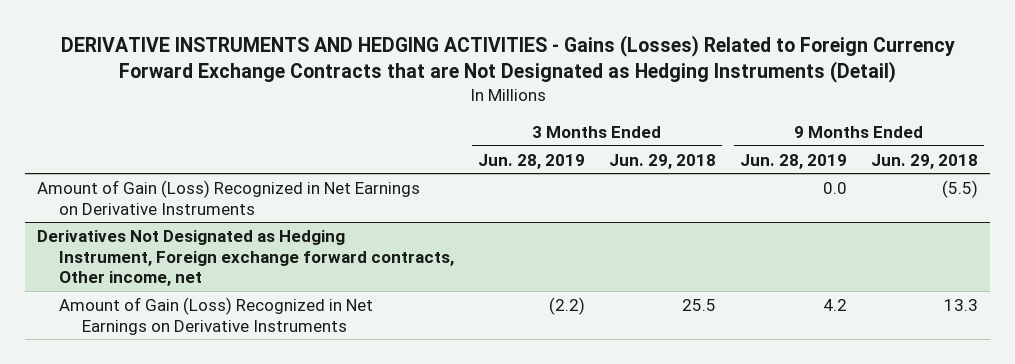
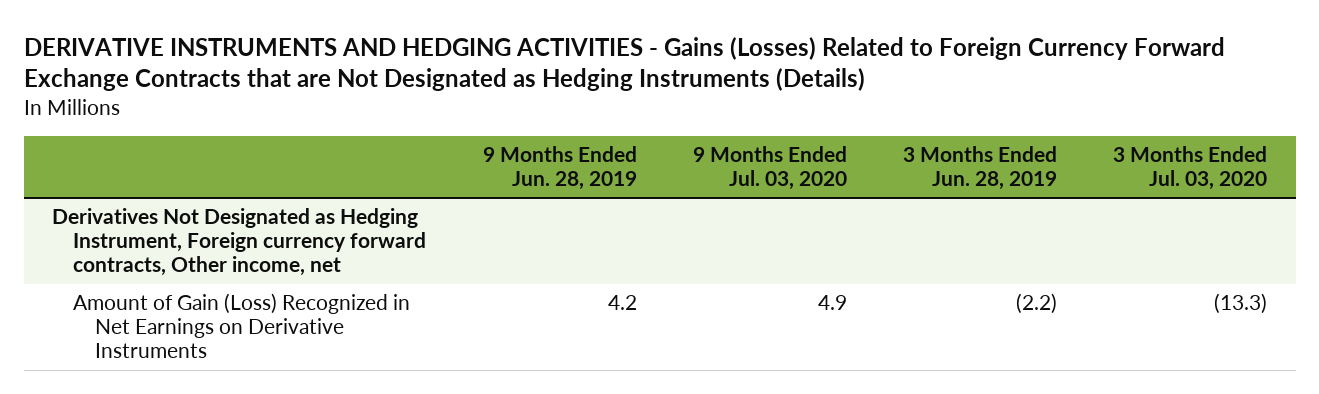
[60,34,955,83] DERIVATIVE INSTRUMENTS AND HEDGING ACTIVITIES - Gains (Losses) Related to Foreign Currency Forward Exchange Contracts that are Not Designated as Hedging Instruments (Detail) -> [23,36,1225,92] DERIVATIVE INSTRUMENTS AND HEDGING ACTIVITIES - Gains (Losses) Related to Foreign Currency Forward Exchange Contracts that are Not Designated as Hedging Instruments (Details)
[609,153,717,169] Jun. 29, 2018 -> none
[870,153,978,169] Jun. 29, 2018 -> none
none -> [692,145,847,190] 9 Months Ended Jul. 03, 2020
none -> [1113,145,1268,190] 3 Months Ended Jul. 03, 2020
[37,179,421,215] Amount of Gain (Loss) Recognized in Net Earnings on Derivative Instruments -> none
[37,229,455,287] Derivatives Not Designated as Hedging Instrument, Foreign exchange forward contracts, Other income, net -> [51,208,427,277] Derivatives Not Designated as Hedging Instrument, Foreign currency forward contracts, Other income, net

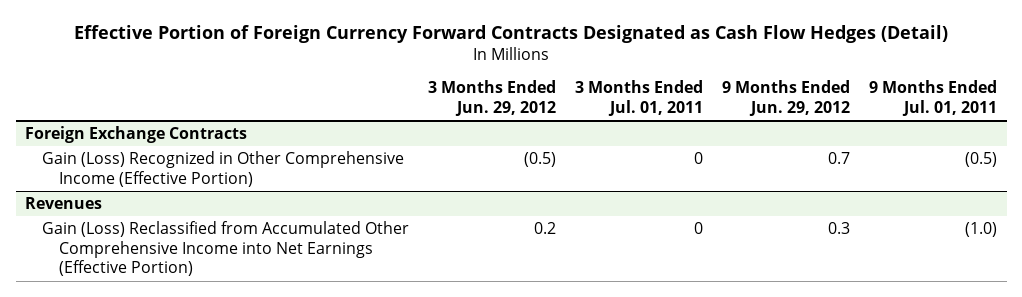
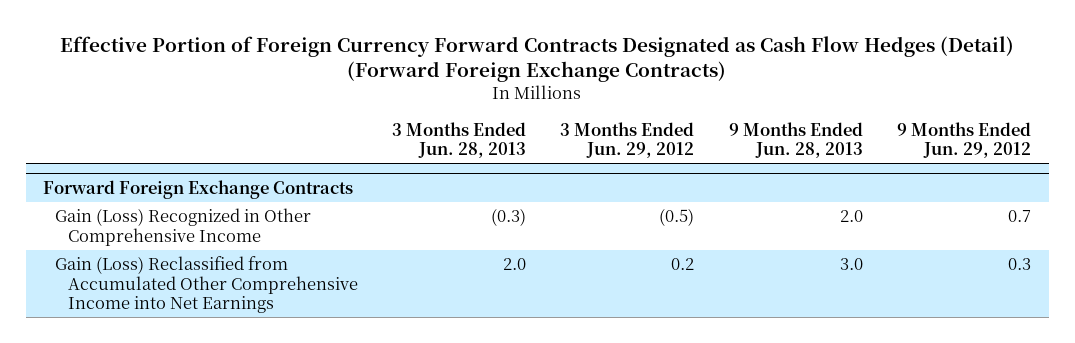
[74,25,949,44] Effective Portion of Foreign Currency Forward Contracts Designated as Cash Flow Hedges (Detail) -> [60,35,1015,83] Effective Portion of Foreign Currency Forward Contracts Designated as Cash Flow Hedges (Detail) (Forward Foreign Exchange Contracts)
[575,80,704,117] 3 Months Ended Jul. 01, 2011 -> none
[869,80,998,117] 9 Months Ended Jul. 01, 2011 -> none
none -> [392,121,527,159] 3 Months Ended Jun. 28, 2013
none -> [728,121,863,159] 9 Months Ended Jun. 28, 2013
[25,197,103,210] Revenues -> none
[25,126,248,144] Foreign Exchange Contracts -> [43,179,354,199] Forward Foreign Exchange Contracts
[42,151,405,187] Gain (Loss) Recognized in Other Comprehensive Income (Effective Portion) -> [55,207,312,246] Gain (Loss) Recognized in Other Comprehensive Income
[42,221,410,277] Gain (Loss) Reclassified from Accumulated Other Comprehensive Income into Net Earnings (Effective Portion) -> [55,255,358,314] Gain (Loss) Reclassified from Accumulated Other Comprehensive Income into Net Earnings

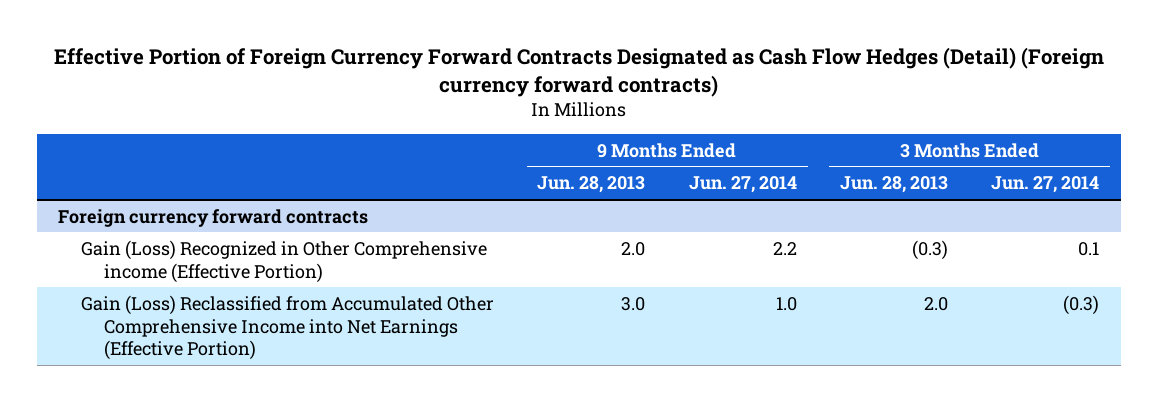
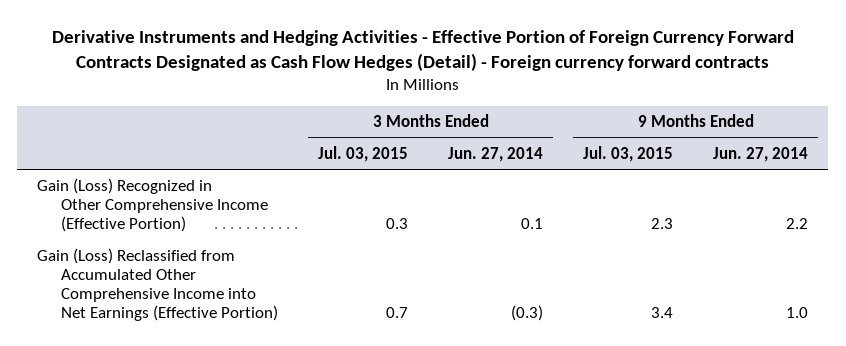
[53,47,1104,98] Effective Portion of Foreign Currency Forward Contracts Designated as Cash Flow Hedges (Detail) (Foreign currency forward contracts) -> [51,29,794,71] Derivative Instruments and Hedging Activities - Effective Portion of Foreign Currency Forward Contracts Designated as Cash Flow Hedges (Detail) - Foreign currency forward contracts
[537,176,646,194] Jun. 28, 2013 -> none
[840,176,949,194] Jun. 28, 2013 -> none
none -> [318,145,409,162] Jul. 03, 2015
none -> [583,145,674,162] Jul. 03, 2015
[58,208,369,227] Foreign currency forward contracts -> none
[81,239,488,283] Gain (Loss) Recognized in Other Comprehensive income (Effective Portion) -> [37,178,269,233] Gain (Loss) Recognized in Other Comprehensive Income (Effective Portion)

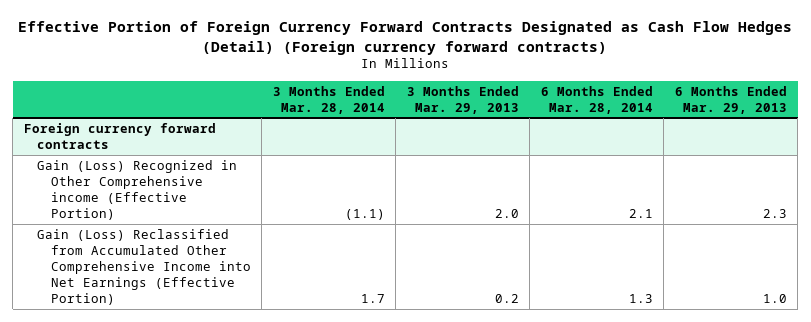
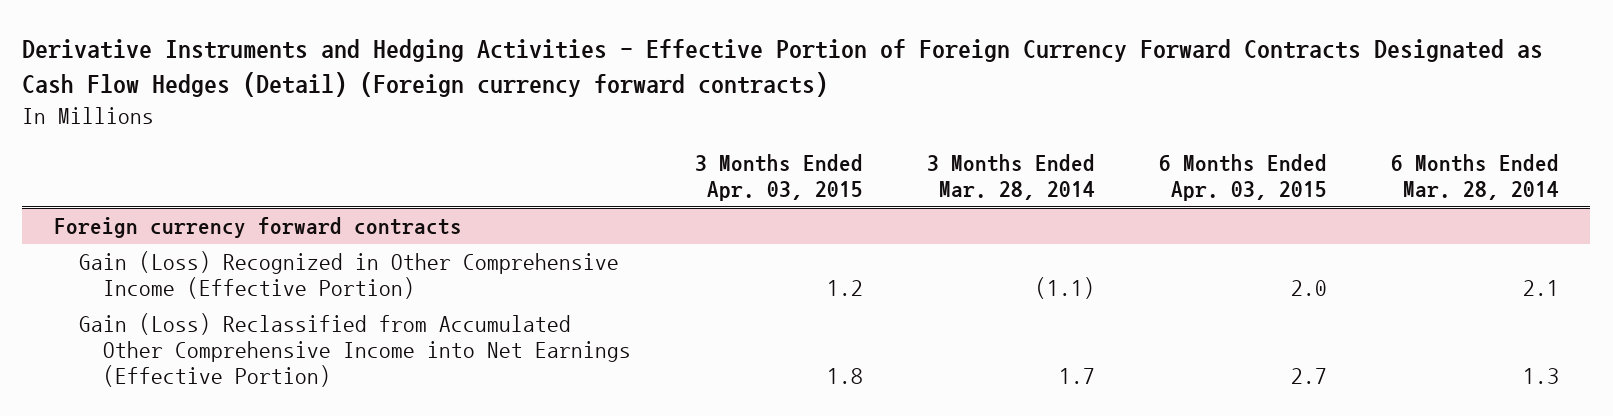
[18,21,793,55] Effective Portion of Foreign Currency Forward Contracts Designated as Cash Flow Hedges (Detail) (Foreign currency forward contracts) -> [22,39,1544,98] Derivative Instruments and Hedging Activities - Effective Portion of Foreign Currency Forward Contracts Designated as Cash Flow Hedges (Detail) (Foreign currency forward contracts)
[406,85,519,114] 3 Months Ended Mar. 29, 2013 -> none
[674,85,787,114] 6 Months Ended Mar. 29, 2013 -> none
none -> [694,154,863,202] 3 Months Ended Apr. 03, 2015
none -> [1158,154,1327,202] 6 Months Ended Apr. 03, 2015
[37,159,238,221] Gain (Loss) Recognized in Other Comprehensive income (Effective Portion) -> [78,250,619,300] Gain (Loss) Recognized in Other Comprehensive Income (Effective Portion)

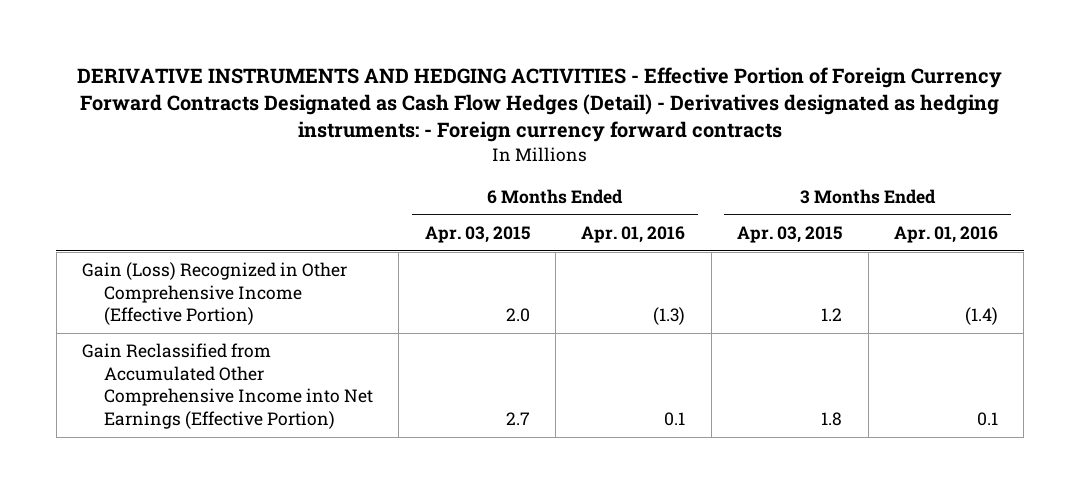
[22,39,1544,98] Derivative Instruments and Hedging Activities - Effective Portion of Foreign Currency Forward Contracts Designated as Cash Flow Hedges (Detail) (Foreign currency forward contracts) -> [76,67,1002,143] DERIVATIVE INSTRUMENTS AND HEDGING ACTIVITIES - Effective Portion of Foreign Currency Forward Contracts Designated as Cash Flow Hedges (Detail) - Derivatives designated as hedging instruments: - Foreign currency forward contracts
[926,154,1095,201] 3 Months Ended Mar. 28, 2014 -> none
[1390,154,1559,201] 6 Months Ended Mar. 28, 2014 -> none
none -> [581,226,686,244] Apr. 01, 2016
none -> [893,226,998,244] Apr. 01, 2016
[54,216,463,238] Foreign currency forward contracts -> none
[78,312,632,388] Gain (Loss) Reclassified from Accumulated Other Comprehensive Income into Net Earnings (Effective Portion) -> [81,343,373,429] Gain Reclassified from Accumulated Other Comprehensive Income into Net Earnings (Effective Portion)

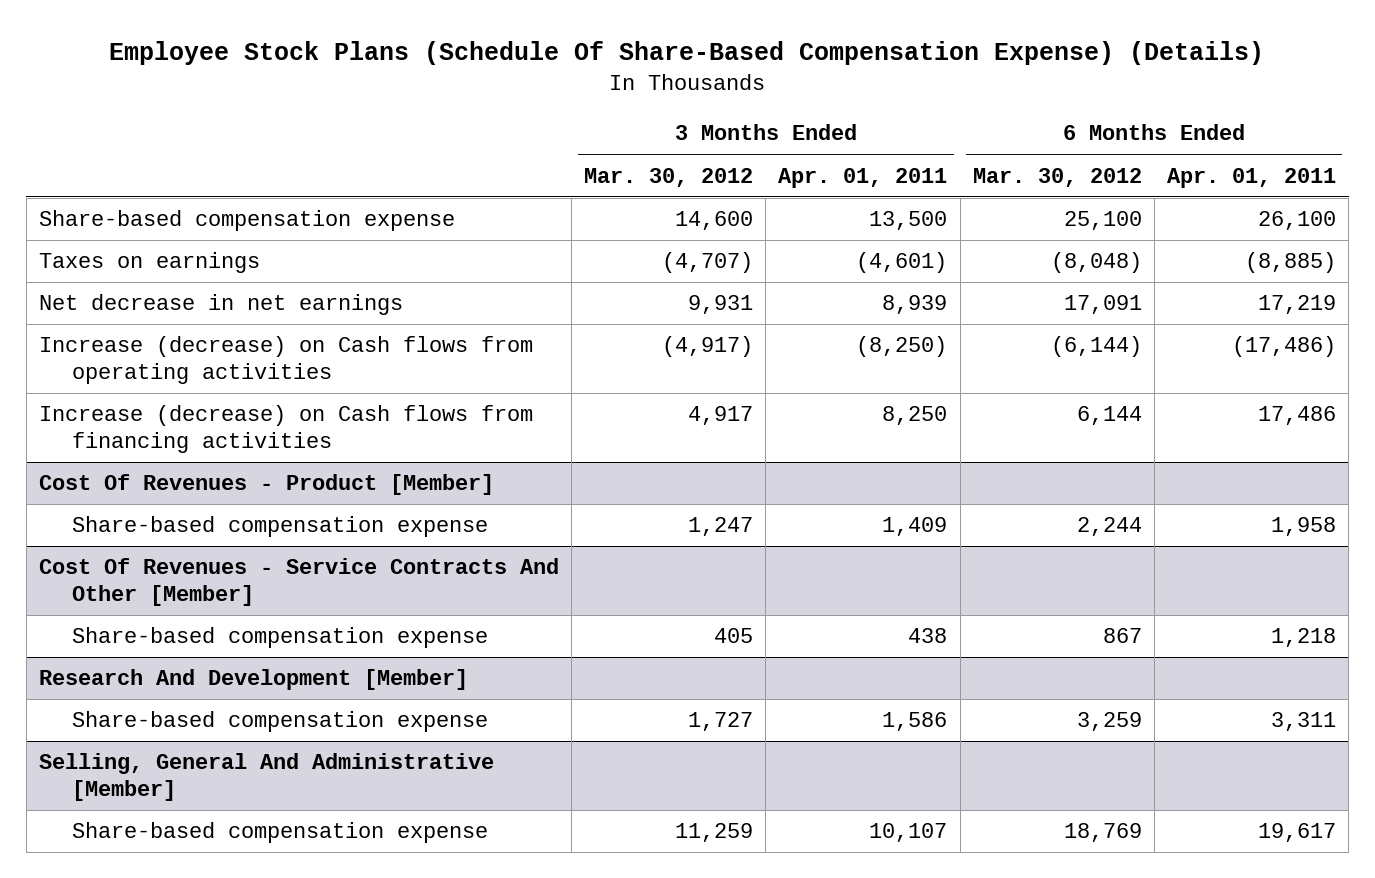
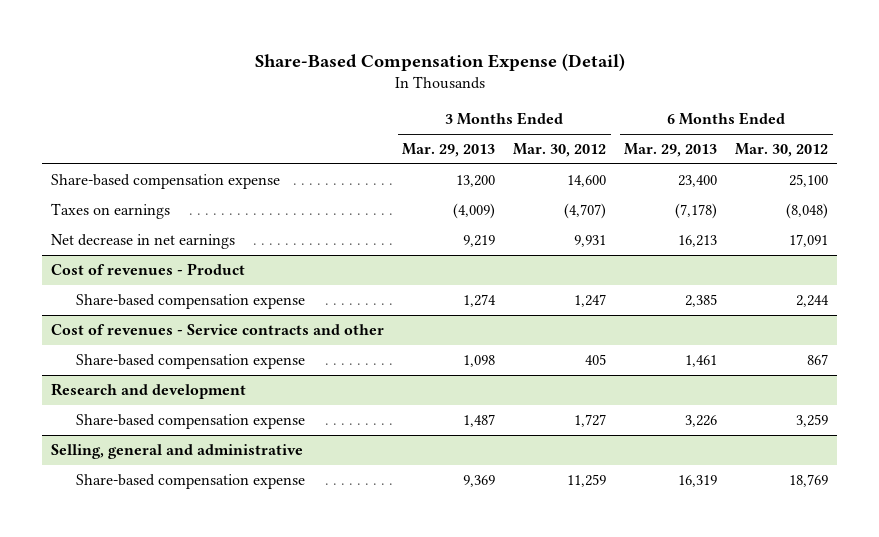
[109,41,1265,66] Employee Stock Plans (Schedule Of Share-Based Compensation Expense) (Details) -> [254,52,625,71] Share-Based Compensation Expense (Detail)
[778,167,948,188] Apr. 01, 2011 -> none
[1166,167,1336,188] Apr. 01, 2011 -> none
none -> [402,143,496,158] Mar. 29, 2013
none -> [624,143,718,158] Mar. 29, 2013
[38,336,533,384] Increase (decrease) on Cash flows from operating activities -> none
[38,405,533,453] Increase (decrease) on Cash flows from financing activities -> none
[38,474,494,496] Cost Of Revenues - Product [Member] -> [51,263,246,276] Cost of revenues - Product
[38,558,559,606] Cost Of Revenues - Service Contracts And Other [Member] -> [51,324,385,336] Cost of revenues - Service contracts and other
[38,669,468,691] Research And Development [Member] -> [51,383,247,400] Research and development
[38,753,494,801] Selling, General And Administrative [Member] -> [51,444,304,460] Selling, general and administrative

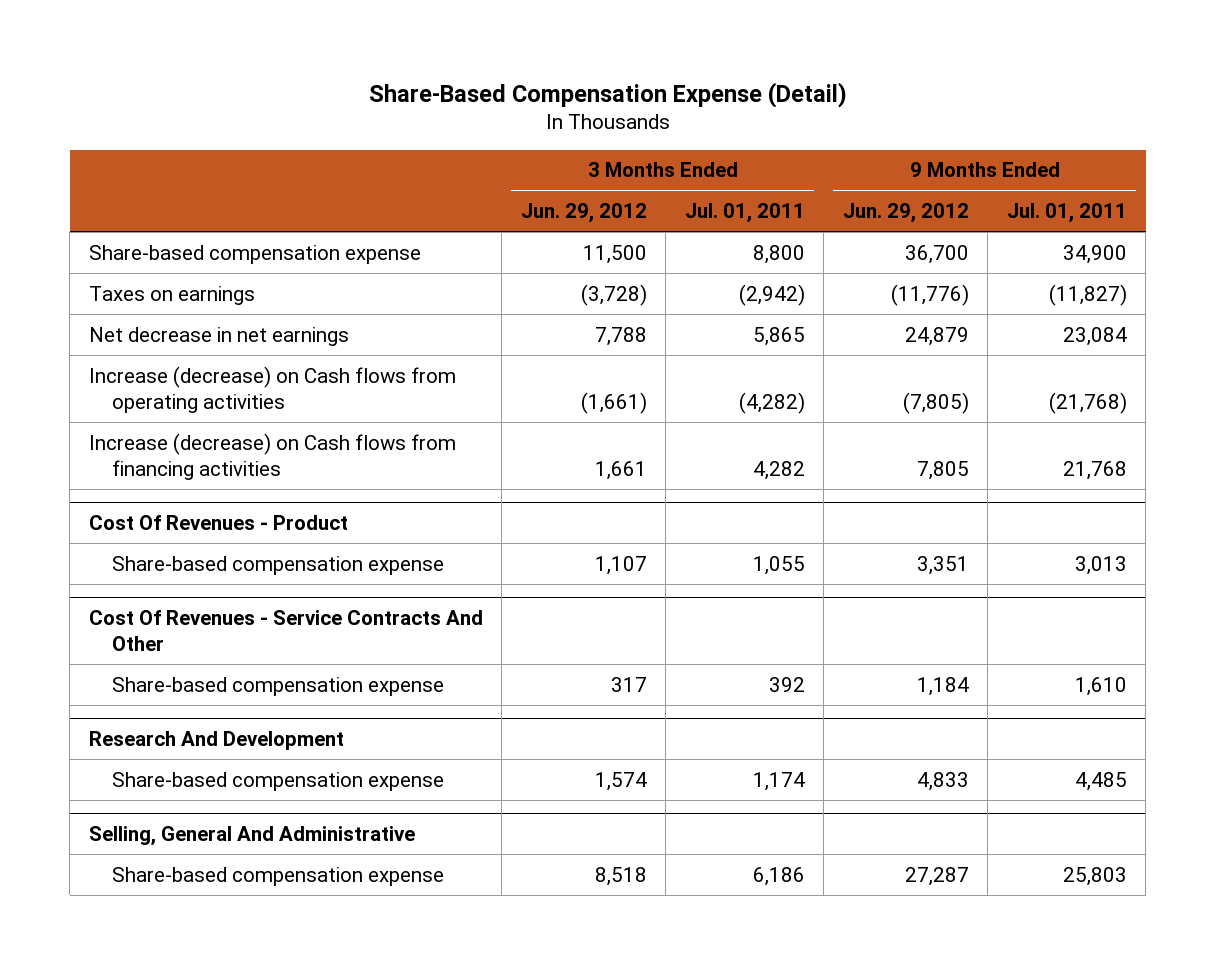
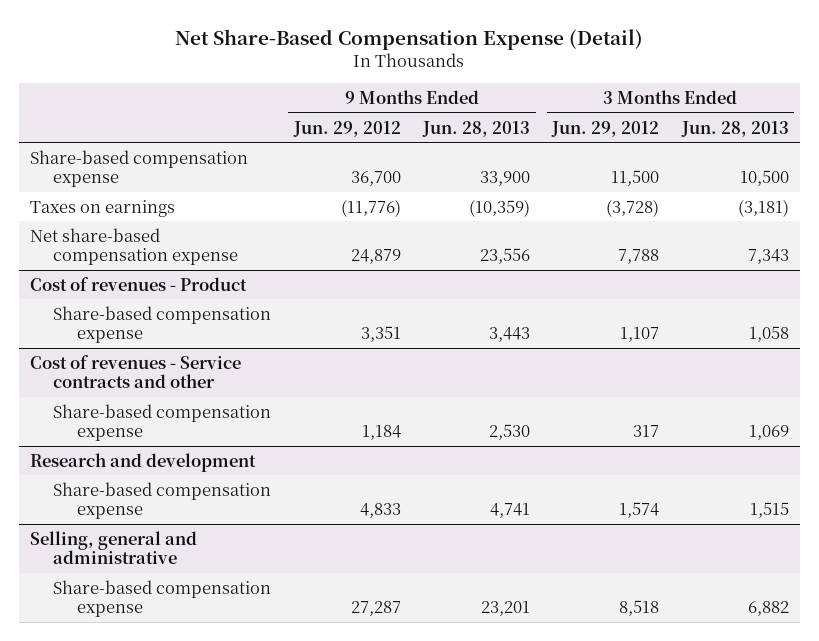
[368,81,847,108] Share-Based Compensation Expense (Detail) -> [175,28,644,50] Net Share-Based Compensation Expense (Detail)
[684,203,805,224] Jul. 01, 2011 -> none
[1006,203,1127,224] Jul. 01, 2011 -> none
none -> [421,120,530,137] Jun. 28, 2013
none -> [680,120,789,137] Jun. 28, 2013
[88,365,456,413] Increase (decrease) on Cash flows from operating activities -> none
[88,432,456,480] Increase (decrease) on Cash flows from financing activities -> none
[88,326,349,346] Net decrease in net earnings -> [30,227,239,266] Net share-based compensation expense
[88,514,348,530] Cost Of Revenues - Product -> [30,276,248,291] Cost of revenues - Product
[88,609,483,651] Cost Of Revenues - Service Contracts And Other -> [30,354,242,389] Cost of revenues - Service contracts and other
[88,730,344,750] Research And Development -> [30,452,257,472] Research and development
[88,825,415,846] Selling, General And Administrative -> [30,530,198,565] Selling, general and administrative

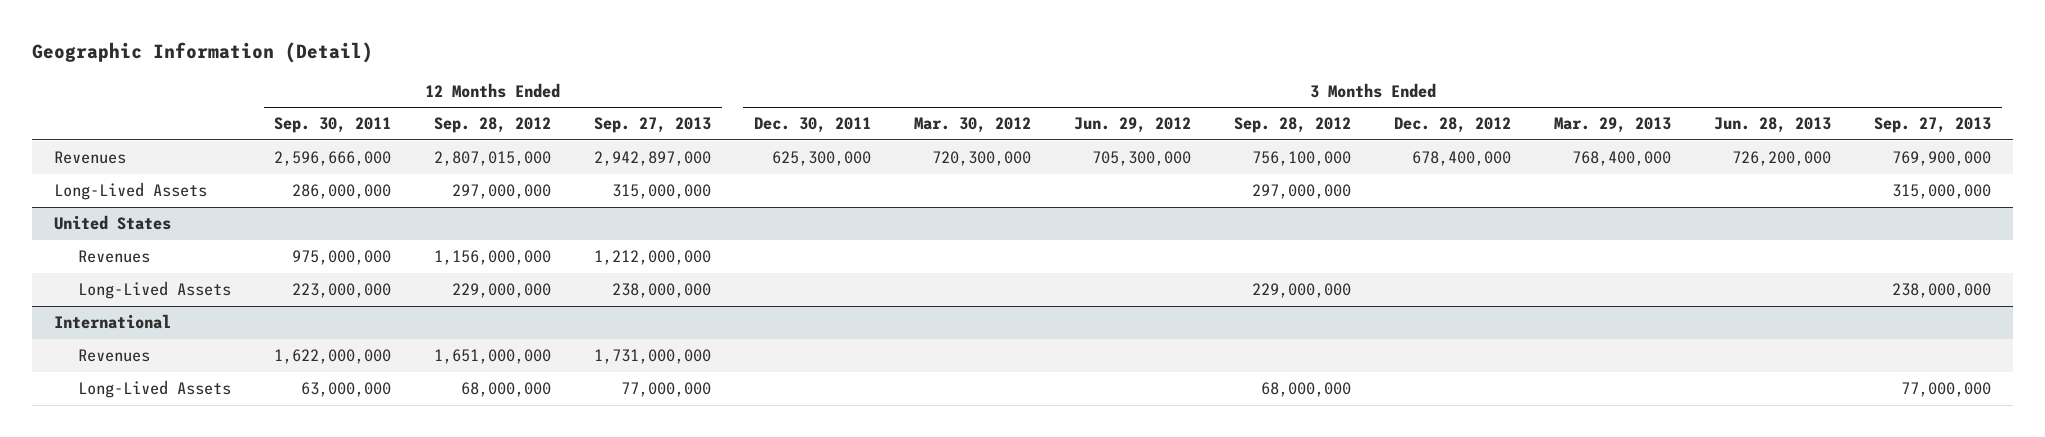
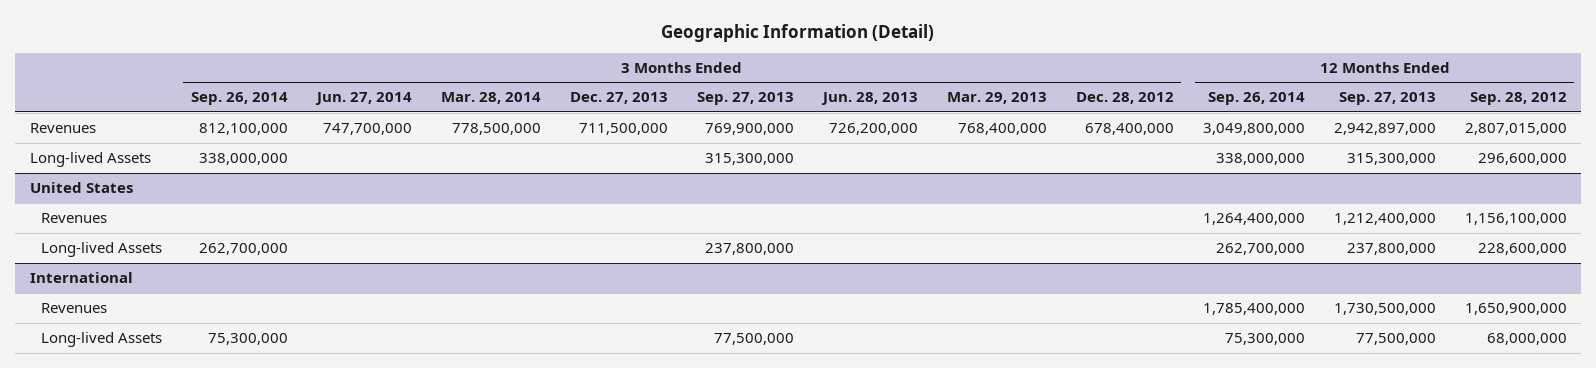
[274,117,392,134] Sep. 30, 2011 -> none
[754,117,872,134] Dec. 30, 2011 -> none
[914,117,1032,134] Mar. 30, 2012 -> none
[1074,117,1192,134] Jun. 29, 2012 -> none
[1234,117,1352,134] Sep. 28, 2012 -> none
none -> [190,92,288,106] Sep. 26, 2014
none -> [314,92,412,106] Jun. 27, 2014
none -> [440,92,541,105] Mar. 28, 2014
none -> [569,92,668,105] Dec. 27, 2013
none -> [1207,92,1305,106] Sep. 26, 2014
[53,182,207,201] Long-Lived Assets -> [29,152,151,168] Long-lived Assets
[452,184,552,200] 297,000,000 -> [1477,153,1567,166] 296,600,000
[612,184,712,200] 315,000,000 -> [1346,153,1436,166] 315,300,000
[1892,184,1992,200] 315,000,000 -> [704,153,794,166] 315,300,000
[434,250,552,266] 1,156,000,000 -> [1464,213,1567,226] 1,156,100,000
[594,250,712,266] 1,212,000,000 -> [1333,213,1436,226] 1,212,400,000
[78,281,232,300] Long-Lived Assets -> [40,242,162,258] Long-lived Assets
[452,283,552,299] 229,000,000 -> [1477,243,1567,256] 228,600,000
[612,283,712,299] 238,000,000 -> [1346,243,1436,256] 237,800,000
[1892,283,1992,299] 238,000,000 -> [704,243,794,256] 237,800,000
[434,349,552,365] 1,651,000,000 -> [1464,303,1567,316] 1,650,900,000
[594,349,712,365] 1,731,000,000 -> [1333,303,1436,316] 1,730,500,000
[78,380,232,399] Long-Lived Assets -> [40,332,162,348] Long-lived Assets
[621,382,712,398] 77,000,000 -> [1355,333,1436,346] 77,500,000
[1901,382,1992,398] 77,000,000 -> [713,333,794,346] 77,500,000

